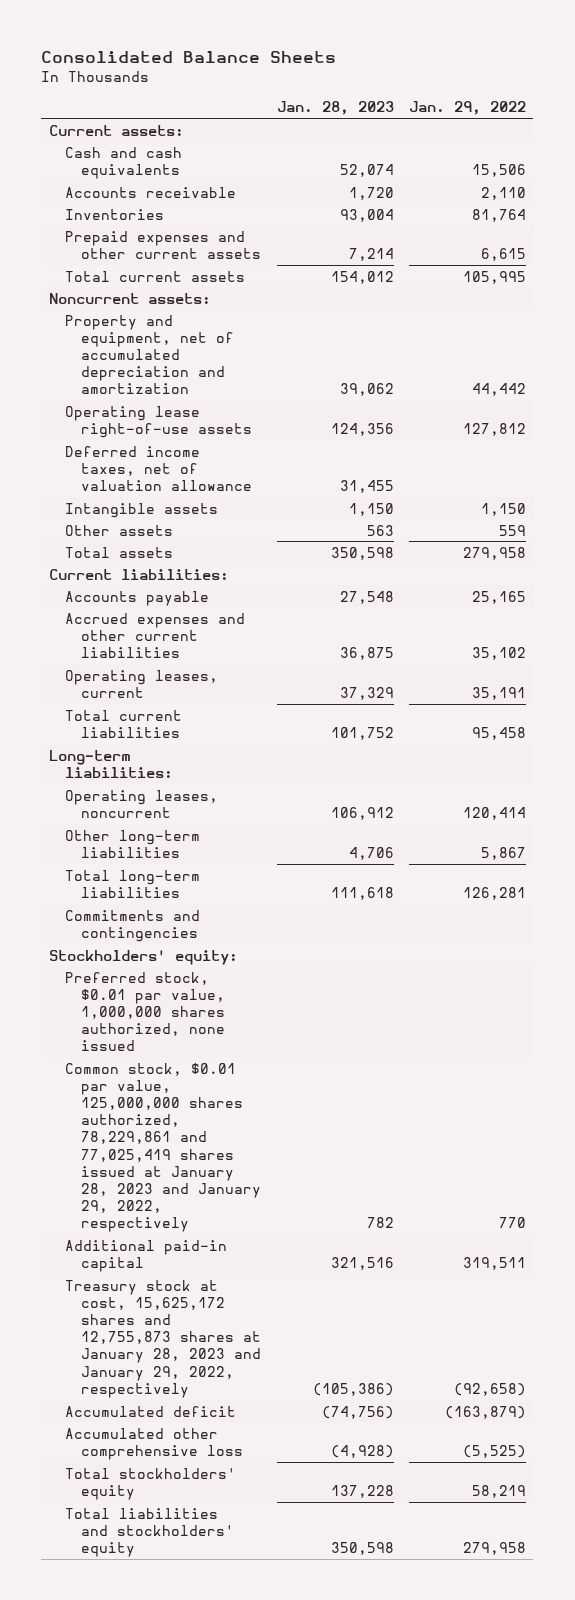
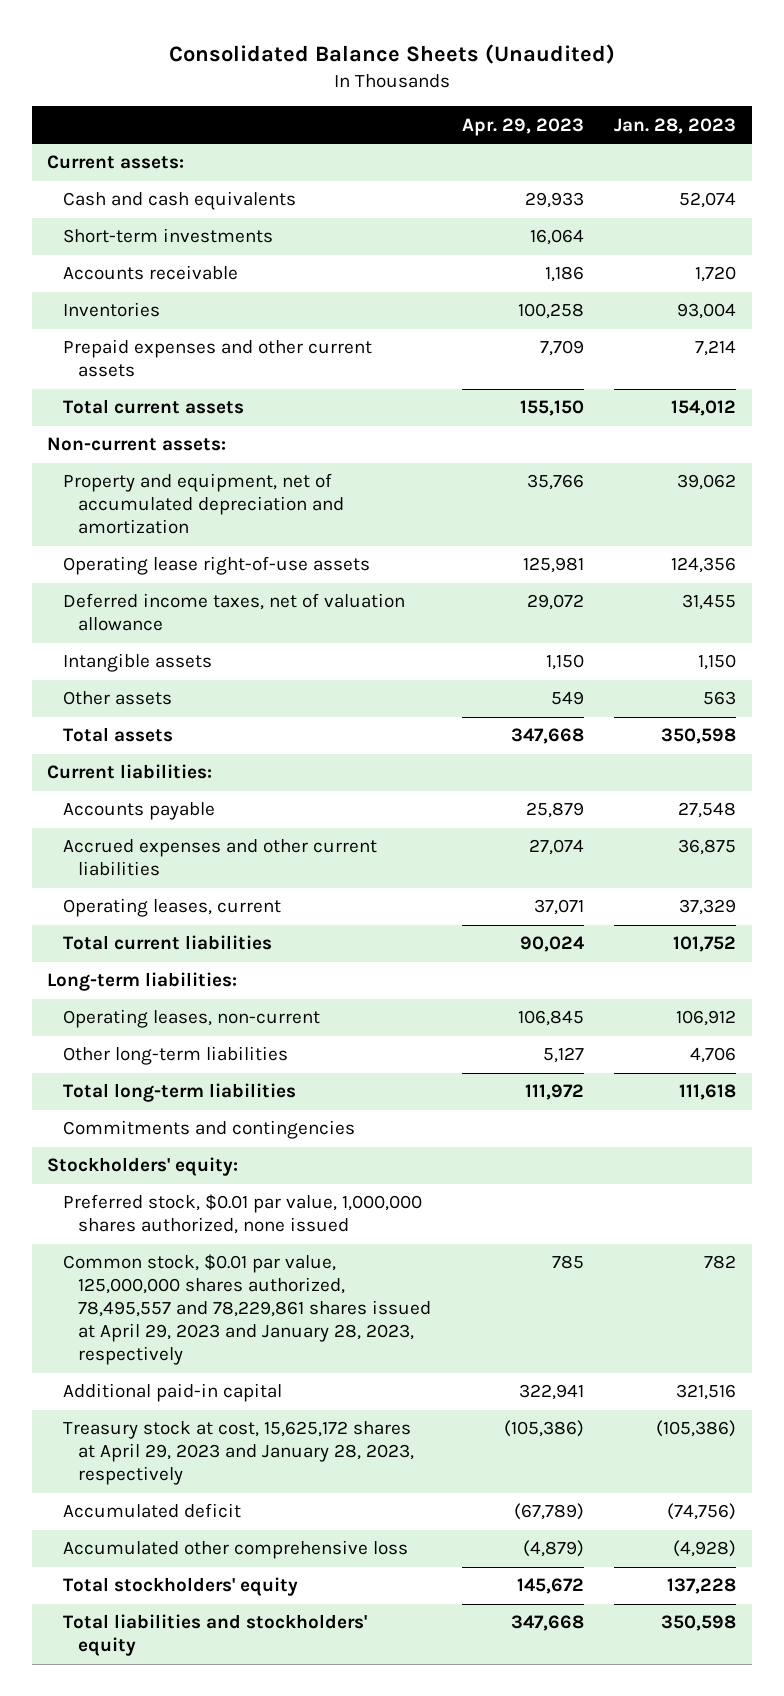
[41,50,337,63] Consolidated Balance Sheets -> [168,44,615,65] Consolidated Balance Sheets (Unaudited)
[408,101,526,116] Jan. 29, 2022 -> none
none -> [461,117,584,136] Apr. 29, 2023
none -> [62,228,273,244] Short-term investments
[48,292,211,304] Noncurrent assets: -> [47,437,227,452] Non-current assets:
[65,789,219,818] Operating leases, noncurrent -> [62,1009,320,1029] Operating leases, non-current
[65,1062,262,1233] Common stock, $0.01 par value, 125,000,000 shares authorized, 78,229,861 and 77,025,419 shares issued at January 28, 2023 and January 29, 2022, respectively -> [62,1254,432,1366] Common stock, $0.01 par value, 125,000,000 shares authorized, 78,495,557 and 78,229,861 shares issued at April 29, 2023 and January 28, 2023, respectively
[65,1279,262,1398] Treasury stock at cost, 15,625,172 shares and 12,755,873 shares at January 28, 2023 and January 29, 2022, respectively -> [62,1421,415,1486] Treasury stock at cost, 15,625,172 shares at April 29, 2023 and January 28, 2023, respectively

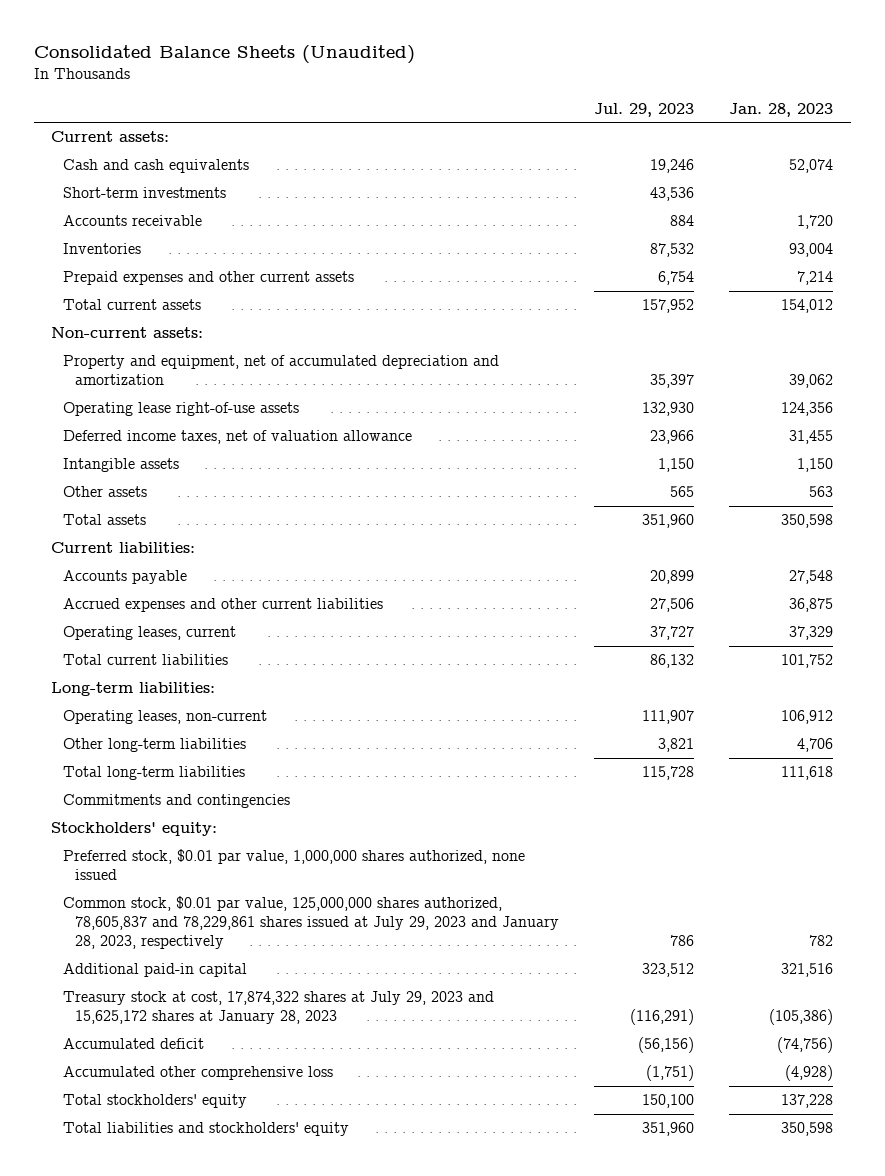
[461,117,584,136] Apr. 29, 2023 -> none
none -> [594,102,695,117] Jul. 29, 2023
[62,1254,432,1366] Common stock, $0.01 par value, 125,000,000 shares authorized, 78,495,557 and 78,229,861 shares issued at April 29, 2023 and January 28, 2023, respectively -> [63,896,560,950] Common stock, $0.01 par value, 125,000,000 shares authorized, 78,605,837 and 78,229,861 shares issued at July 29, 2023 and January 28, 2023, respectively
[62,1421,415,1486] Treasury stock at cost, 15,625,172 shares at April 29, 2023 and January 28, 2023, respectively -> [63,991,495,1025] Treasury stock at cost, 17,874,322 shares at July 29, 2023 and 15,625,172 shares at January 28, 2023

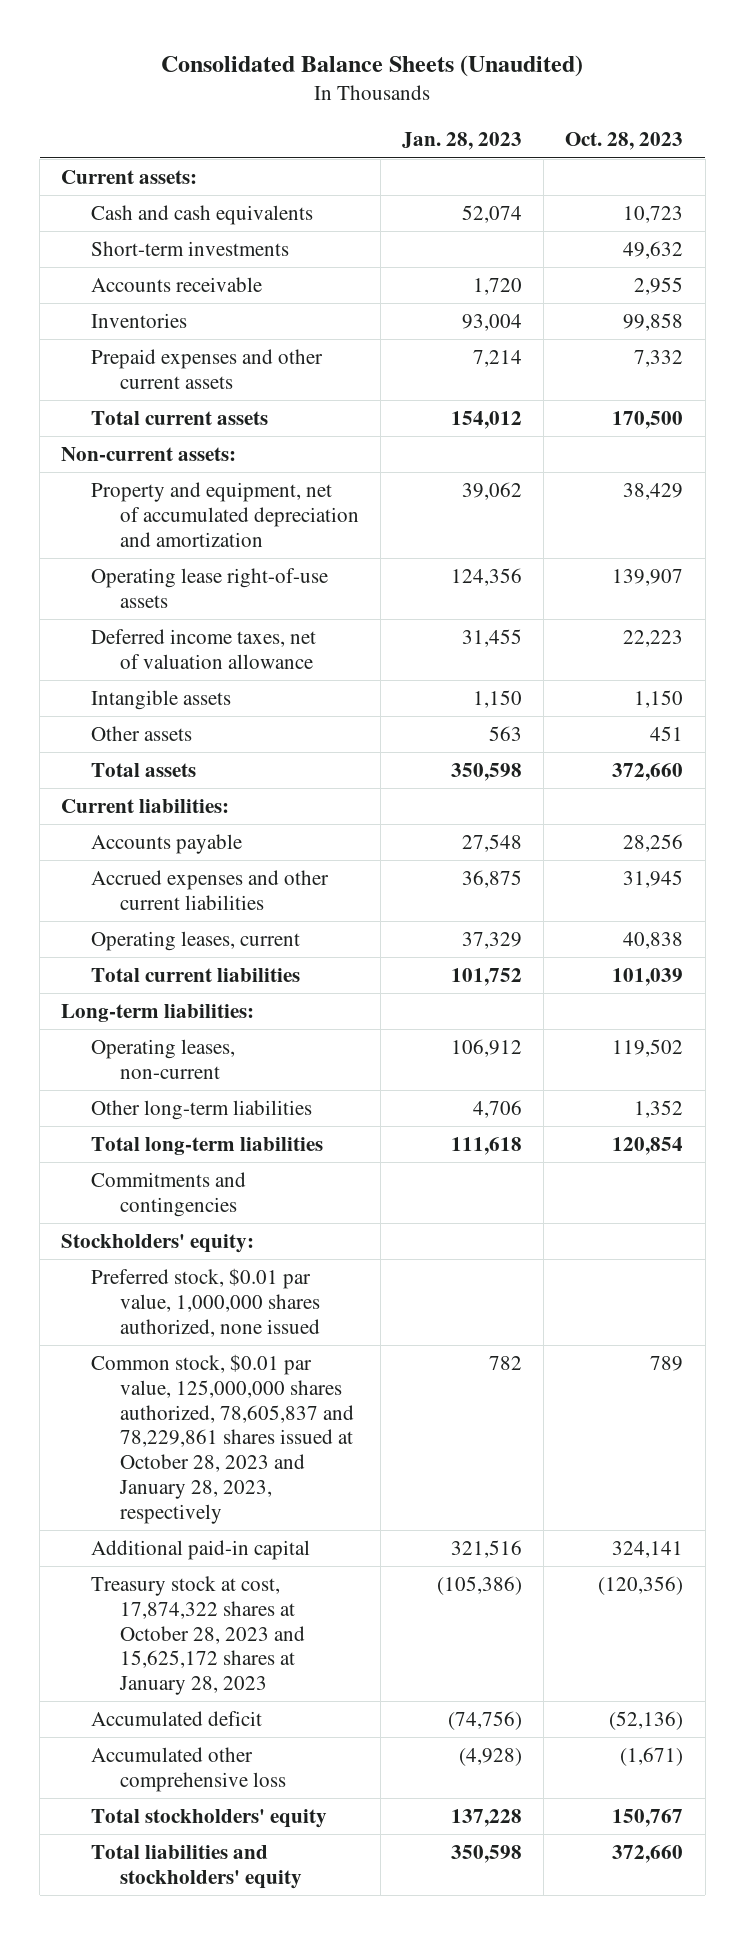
[594,102,695,117] Jul. 29, 2023 -> none
none -> [565,132,684,151] Oct. 28, 2023
[63,896,560,950] Common stock, $0.01 par value, 125,000,000 shares authorized, 78,605,837 and 78,229,861 shares issued at July 29, 2023 and January 28, 2023, respectively -> [90,1354,354,1524] Common stock, $0.01 par value, 125,000,000 shares authorized, 78,605,837 and 78,229,861 shares issued at October 28, 2023 and January 28, 2023, respectively
[63,991,495,1025] Treasury stock at cost, 17,874,322 shares at July 29, 2023 and 15,625,172 shares at January 28, 2023 -> [90,1576,305,1696] Treasury stock at cost, 17,874,322 shares at October 28, 2023 and 15,625,172 shares at January 28, 2023

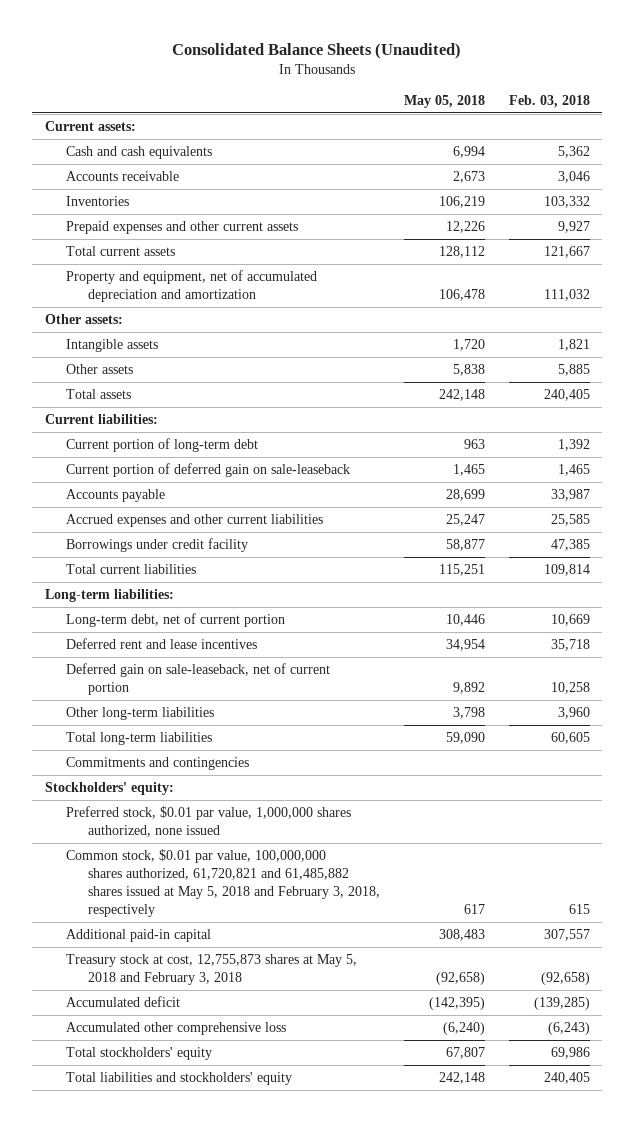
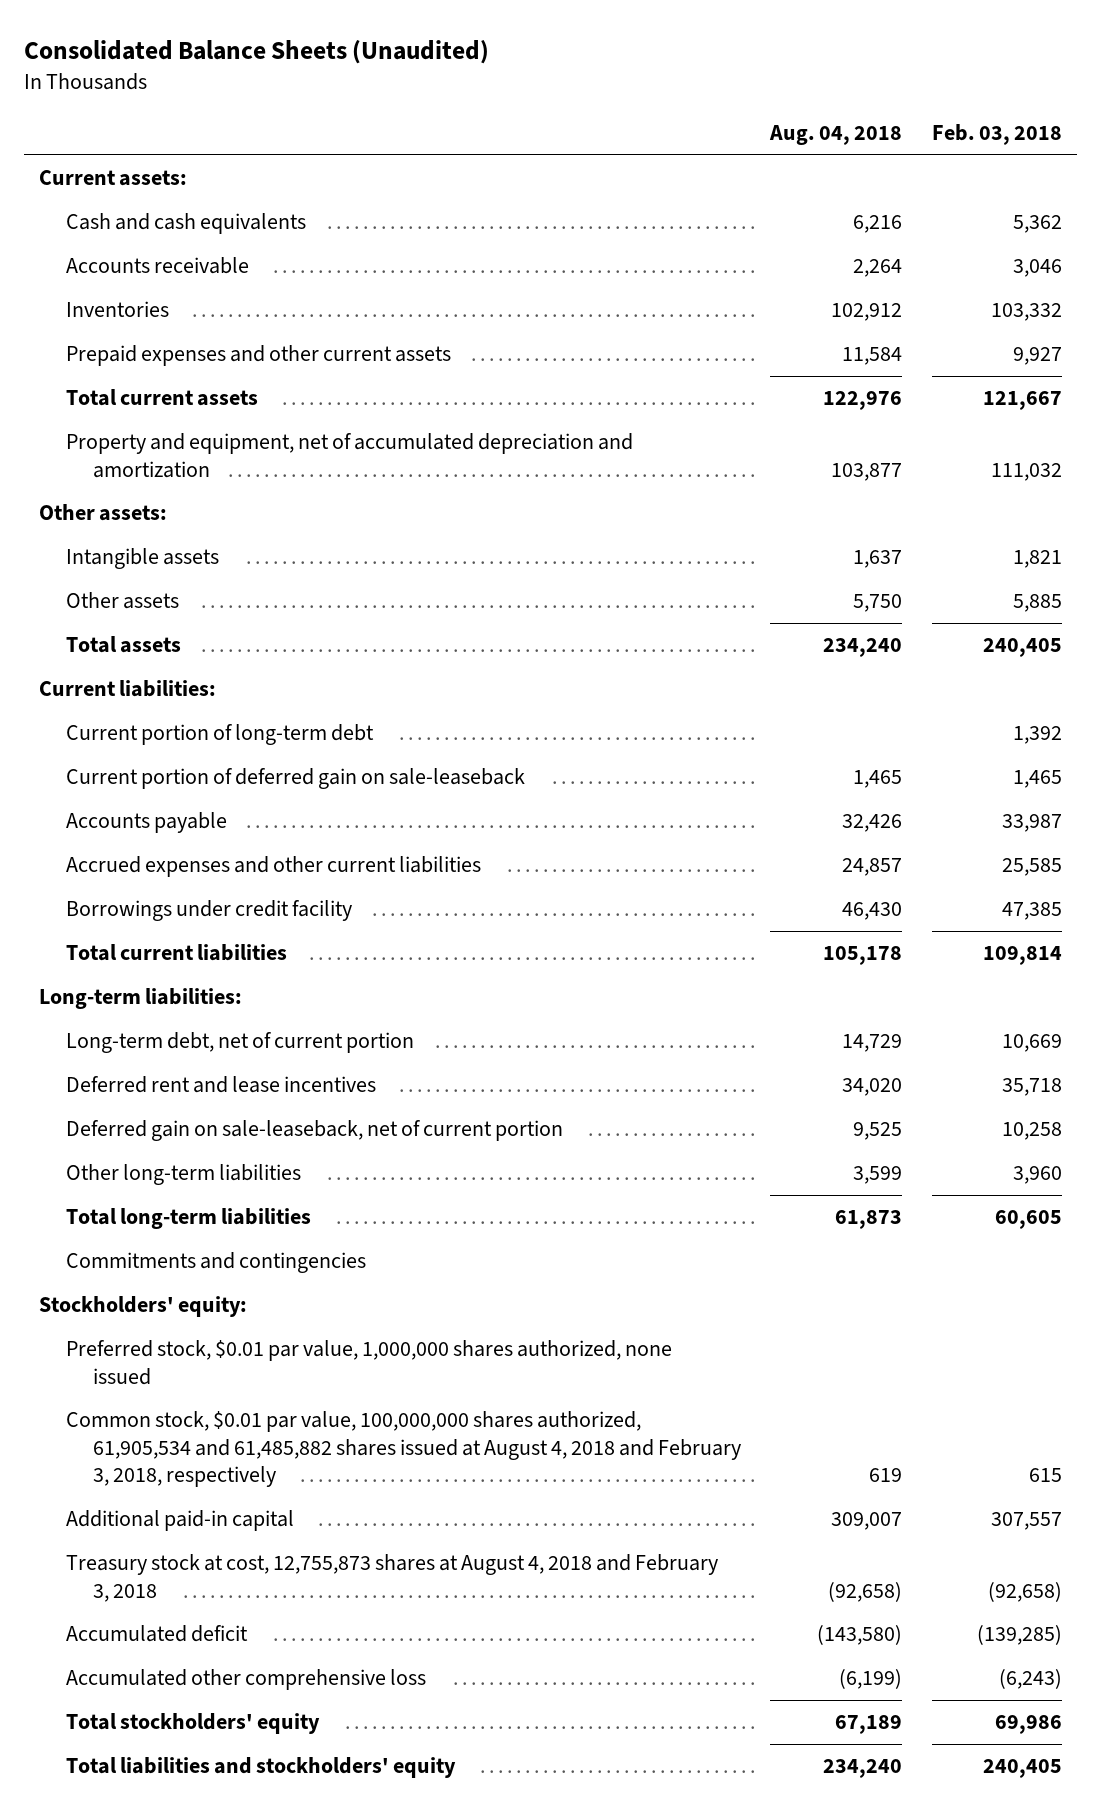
[403,94,485,108] May 05, 2018 -> none
none -> [769,125,903,146] Aug. 04, 2018
[66,848,380,918] Common stock, $0.01 par value, 100,000,000 shares authorized, 61,720,821 and 61,485,882 shares issued at May 5, 2018 and February 3, 2018, respectively -> [65,1411,741,1488] Common stock, $0.01 par value, 100,000,000 shares authorized, 61,905,534 and 61,485,882 shares issued at August 4, 2018 and February 3, 2018, respectively
[66,953,358,986] Treasury stock at cost, 12,755,873 shares at May 5, 2018 and February 3, 2018 -> [65,1554,718,1602] Treasury stock at cost, 12,755,873 shares at August 4, 2018 and February 3, 2018

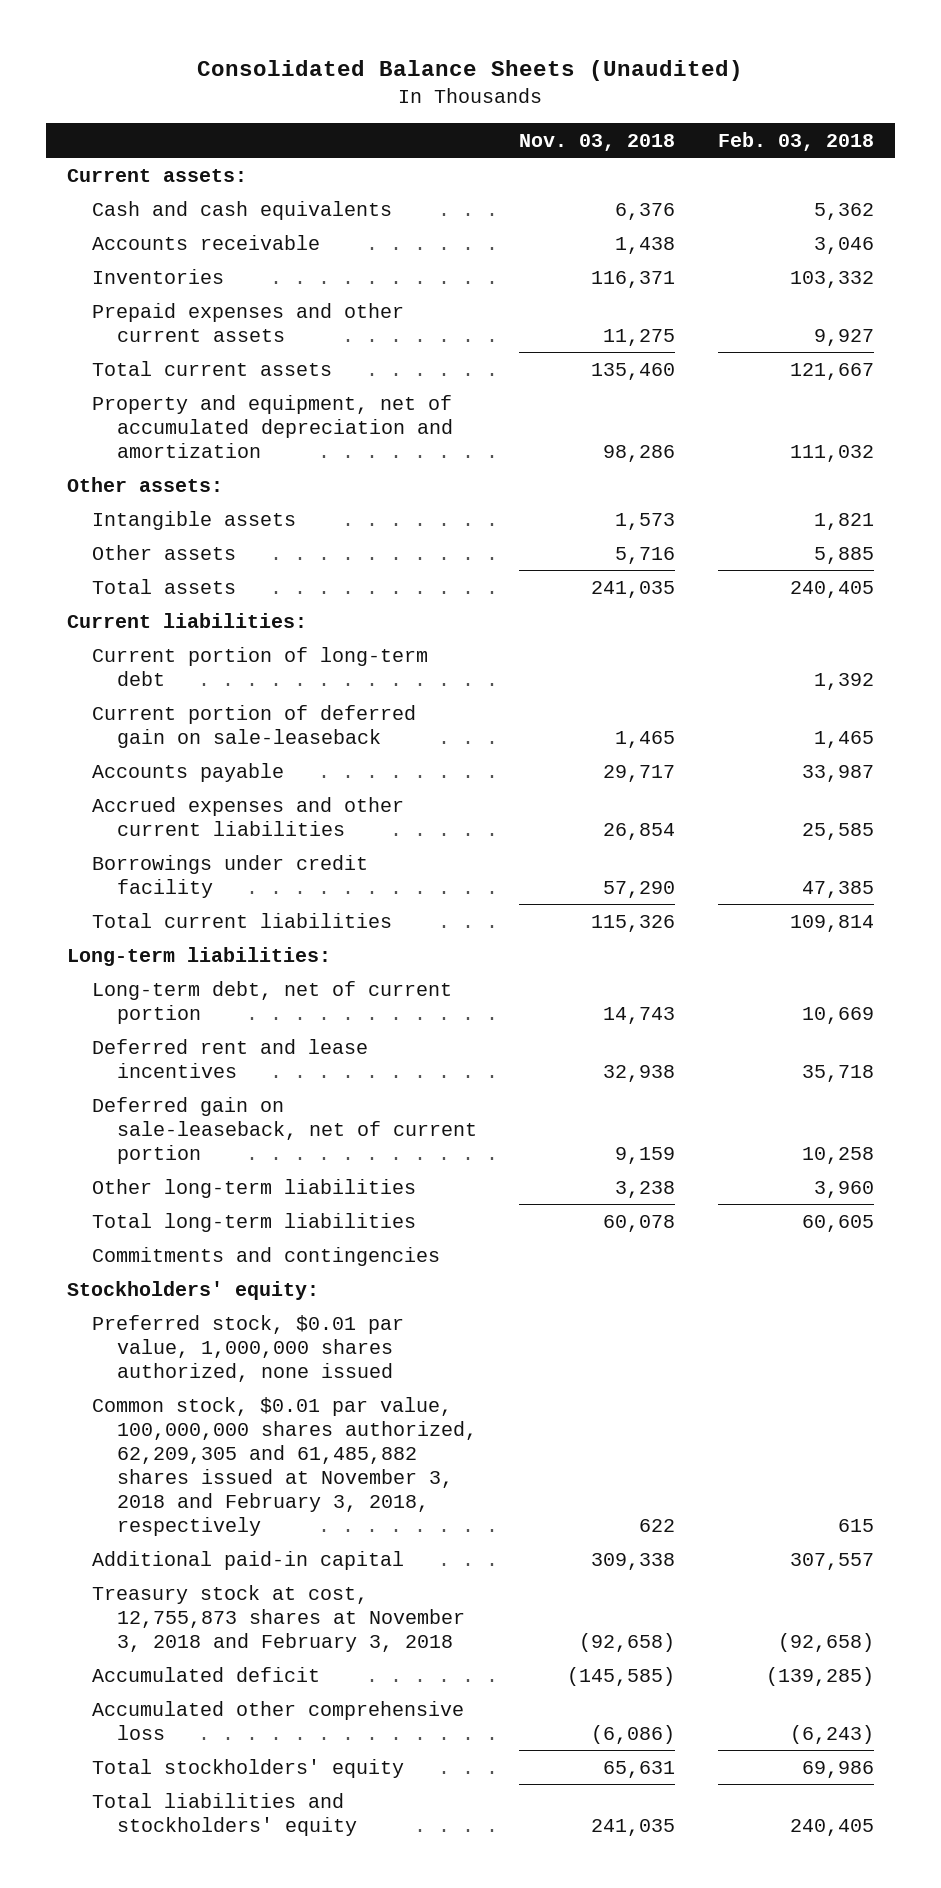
[769,125,903,146] Aug. 04, 2018 -> none
none -> [519,133,676,151] Nov. 03, 2018
[65,1411,741,1488] Common stock, $0.01 par value, 100,000,000 shares authorized, 61,905,534 and 61,485,882 shares issued at August 4, 2018 and February 3, 2018, respectively -> [92,1396,477,1536] Common stock, $0.01 par value, 100,000,000 shares authorized, 62,209,305 and 61,485,882 shares issued at November 3, 2018 and February 3, 2018, respectively
[65,1554,718,1602] Treasury stock at cost, 12,755,873 shares at August 4, 2018 and February 3, 2018 -> [92,1584,465,1652] Treasury stock at cost, 12,755,873 shares at November 3, 2018 and February 3, 2018

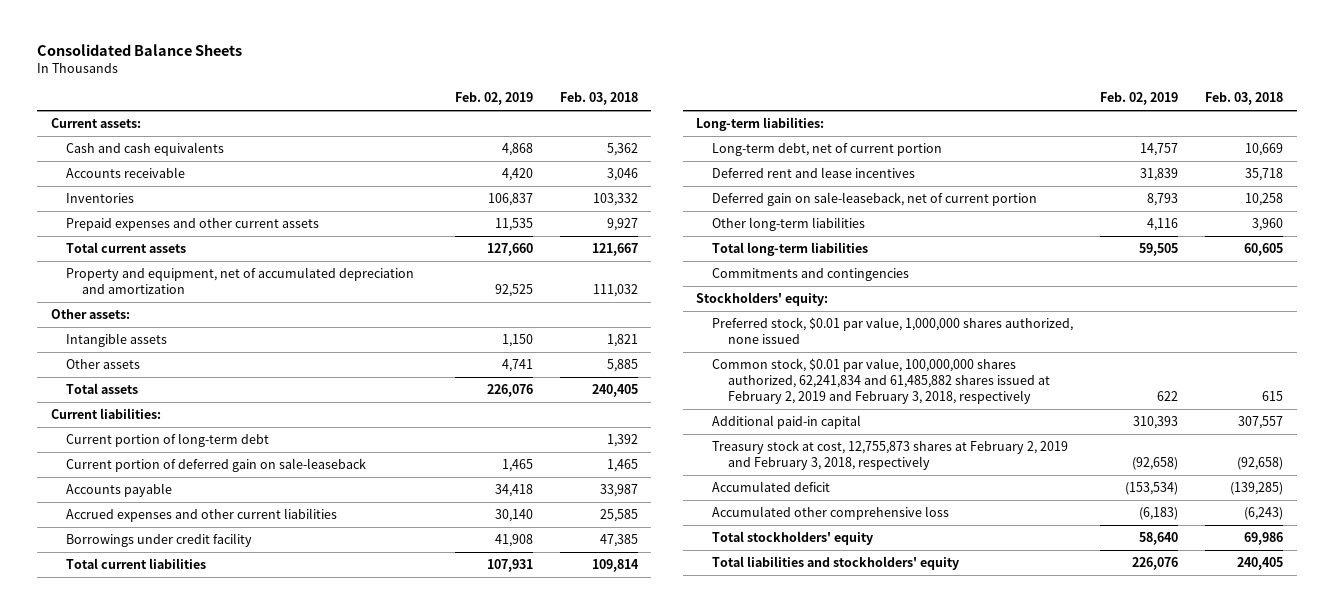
[197,60,744,82] Consolidated Balance Sheets (Unaudited) -> [36,44,242,57] Consolidated Balance Sheets
[519,133,676,151] Nov. 03, 2018 -> none
none -> [454,92,533,106] Feb. 02, 2019
[92,1396,477,1536] Common stock, $0.01 par value, 100,000,000 shares authorized, 62,209,305 and 61,485,882 shares issued at November 3, 2018 and February 3, 2018, respectively -> [711,357,1050,404] Common stock, $0.01 par value, 100,000,000 shares authorized, 62,241,834 and 61,485,882 shares issued at February 2, 2019 and February 3, 2018, respectively
[92,1584,465,1652] Treasury stock at cost, 12,755,873 shares at November 3, 2018 and February 3, 2018 -> [711,439,1068,470] Treasury stock at cost, 12,755,873 shares at February 2, 2019 and February 3, 2018, respectively

